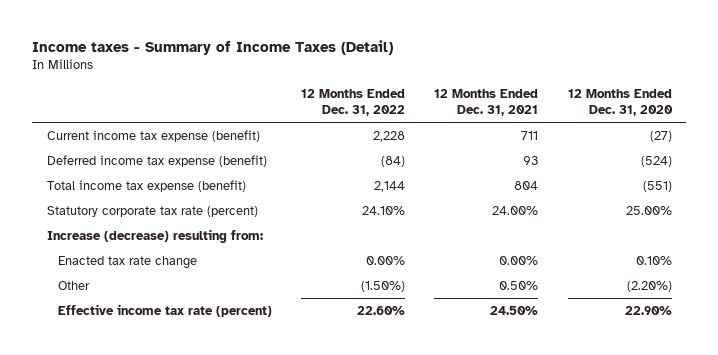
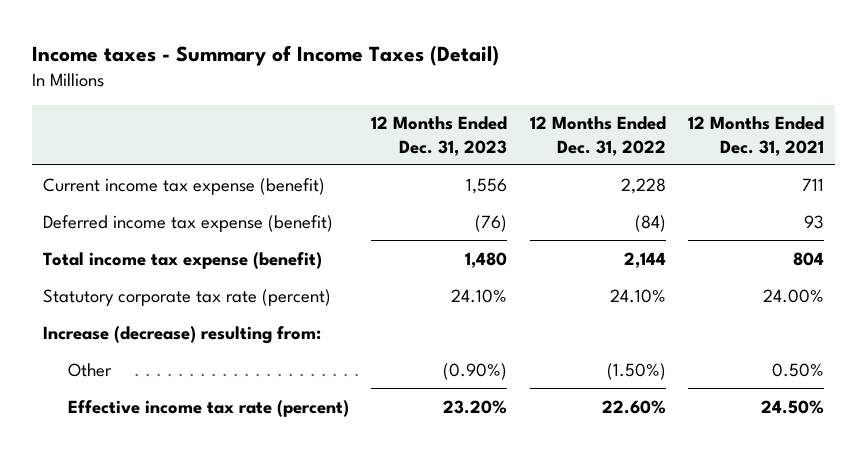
[567,89,673,116] 12 Months Ended Dec. 31, 2020 -> none
none -> [371,116,508,156] 12 Months Ended Dec. 31, 2023
[57,255,197,269] Enacted tax rate change -> none

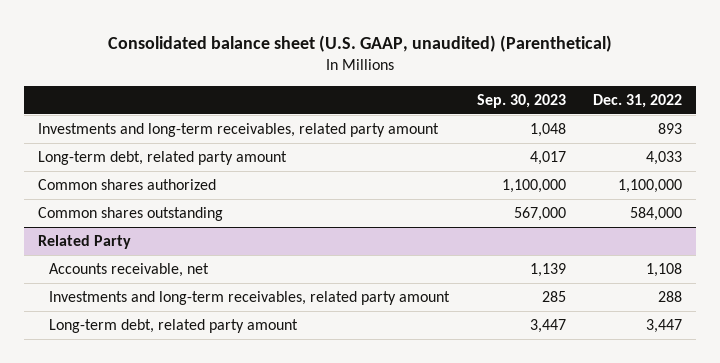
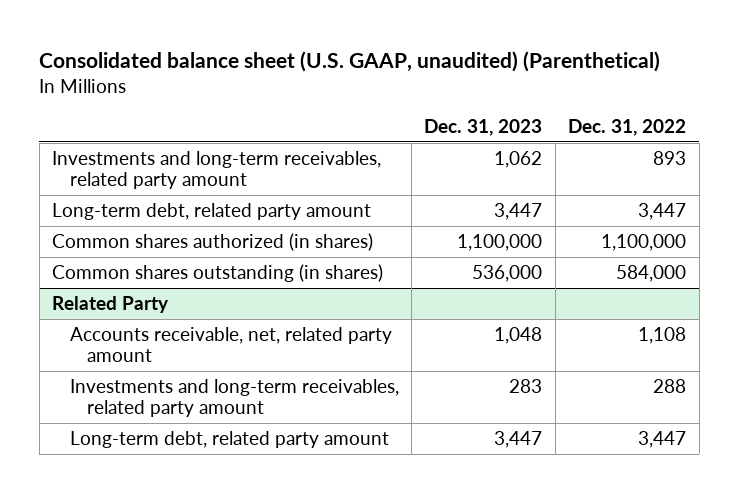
[476,93,566,108] Sep. 30, 2023 -> none
none -> [424,118,543,136] Dec. 31, 2023
[646,151,683,166] 4,033 -> [638,203,687,221] 3,447
[37,179,216,191] Common shares authorized -> [52,233,374,252] Common shares authorized (in shares)
[37,207,223,222] Common shares outstanding -> [52,264,384,283] Common shares outstanding (in shares)
[49,263,210,278] Accounts receivable, net -> [69,327,392,363] Accounts receivable, net, related party amount

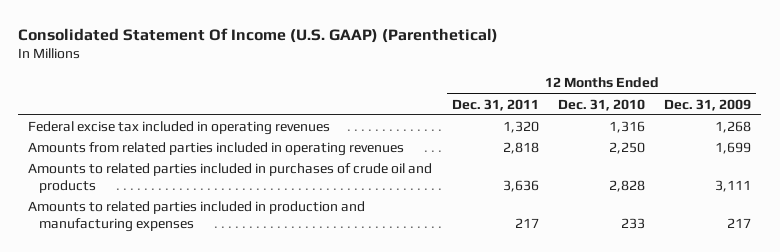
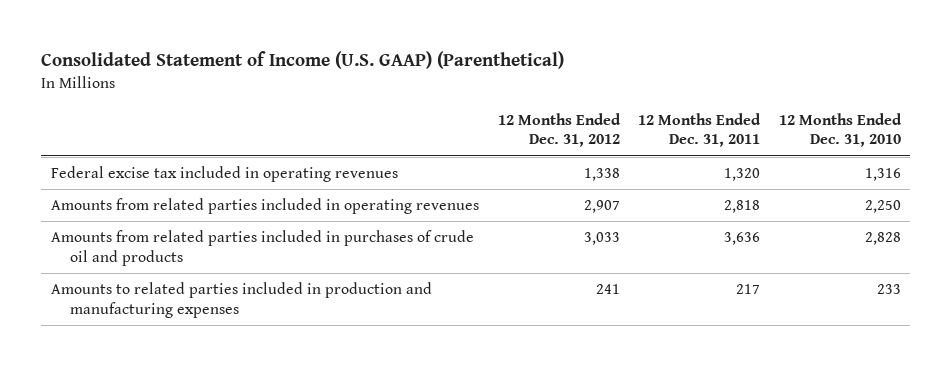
[18,27,499,43] Consolidated Statement Of Income (U.S. GAAP) (Parenthetical) -> [41,51,565,70] Consolidated Statement of Income (U.S. GAAP) (Parenthetical)
[664,98,752,111] Dec. 31, 2009 -> none
none -> [497,112,621,148] 12 Months Ended Dec. 31, 2012
[28,163,433,194] Amounts to related parties included in purchases of crude oil and products -> [50,230,474,266] Amounts from related parties included in purchases of crude oil and products

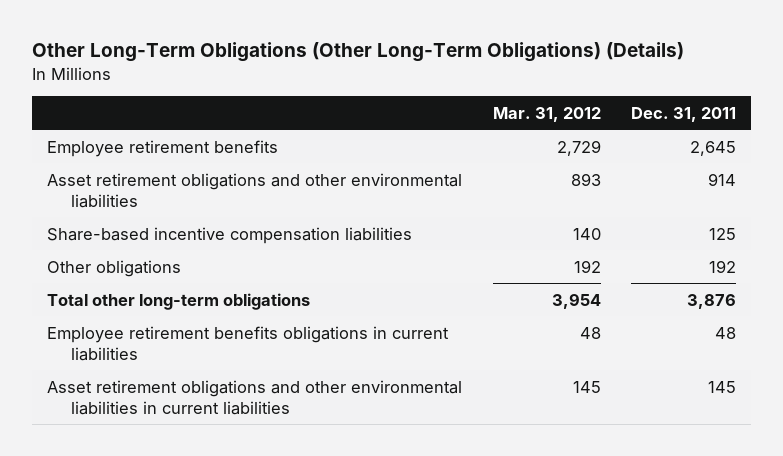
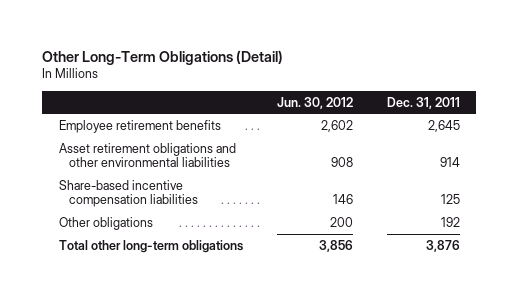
[31,42,684,63] Other Long-Term Obligations (Other Long-Term Obligations) (Details) -> [42,49,284,65] Other Long-Term Obligations (Detail)
[492,106,601,122] Mar. 31, 2012 -> none
none -> [276,96,353,109] Jun. 30, 2012
[46,325,449,361] Employee retirement benefits obligations in current liabilities -> none
[46,379,462,415] Asset retirement obligations and other environmental liabilities in current liabilities -> none

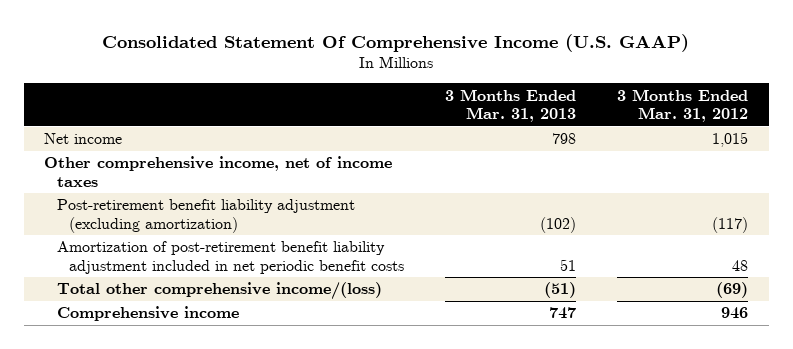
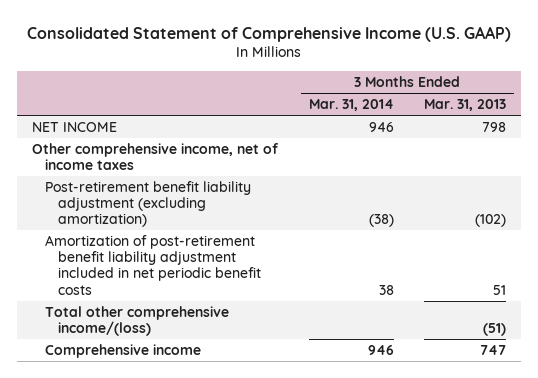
[102,33,690,52] Consolidated Statement Of Comprehensive Income (U.S. GAAP) -> [27,25,512,42] Consolidated Statement of Comprehensive Income (U.S. GAAP)
[617,88,749,123] 3 Months Ended Mar. 31, 2012 -> none
none -> [308,99,394,112] Mar. 31, 2014
[44,133,123,145] Net income -> [32,121,118,132] NET INCOME

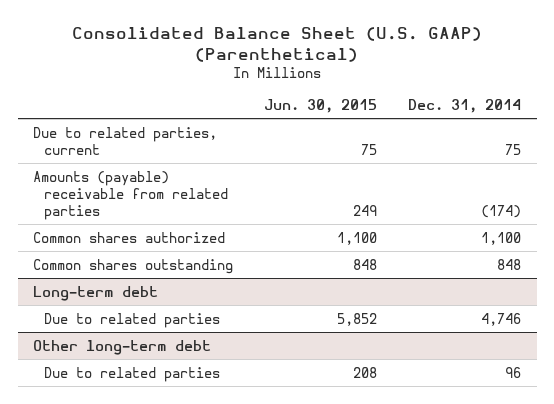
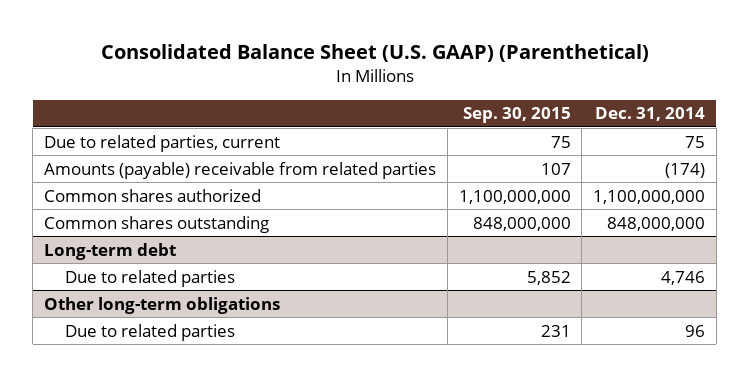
[264,99,378,114] Jun. 30, 2015 -> none
none -> [462,107,571,124] Sep. 30, 2015
[481,231,522,245] 1,100 -> [593,189,706,204] 1,100,000,000
[497,258,522,270] 848 -> [607,216,706,231] 848,000,000
[33,339,212,355] Other long-term debt -> [43,296,280,314] Other long-term obligations

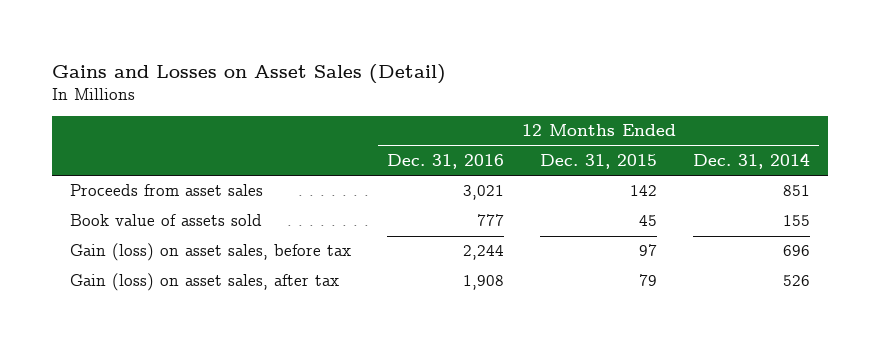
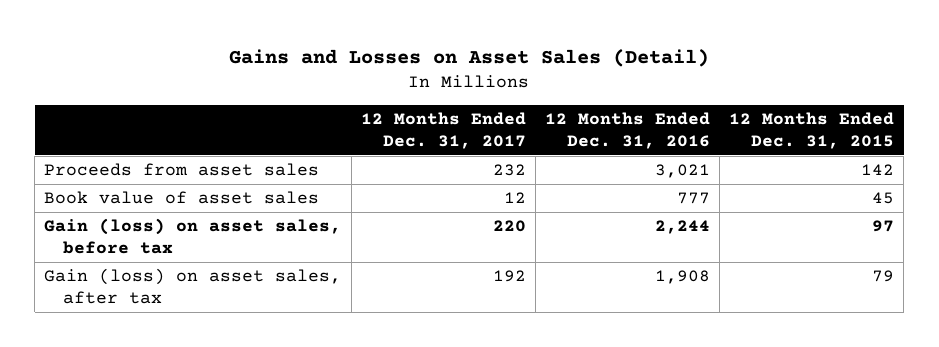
[693,152,811,169] Dec. 31, 2014 -> none
none -> [360,111,526,149] 12 Months Ended Dec. 31, 2017
[70,214,263,227] Book value of assets sold -> [44,191,320,205] Book value of asset sales

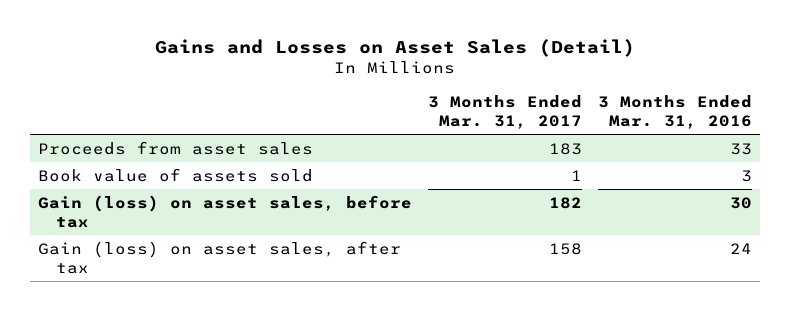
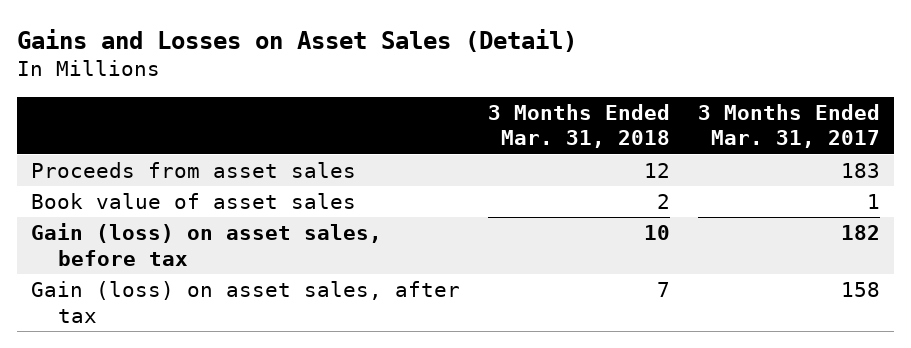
[597,94,752,129] 3 Months Ended Mar. 31, 2016 -> none
none -> [487,104,670,149] 3 Months Ended Mar. 31, 2018
[37,167,313,182] Book value of assets sold -> [30,193,356,210] Book value of asset sales

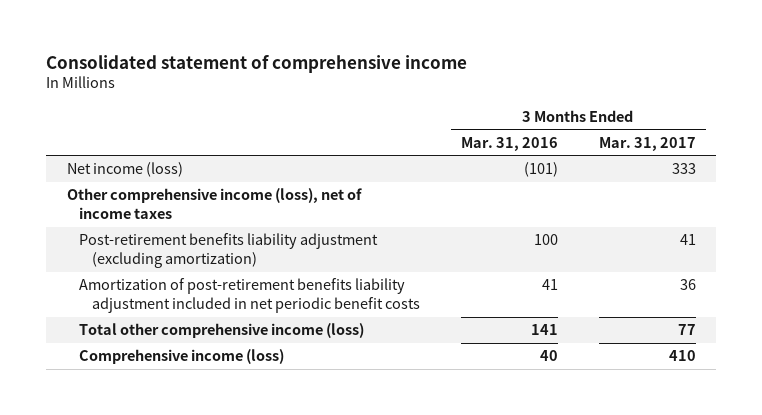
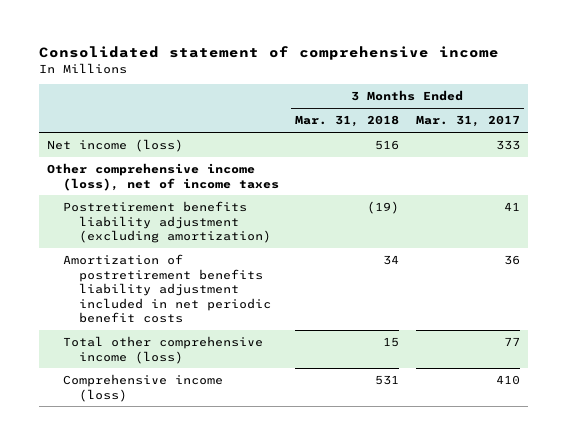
[460,136,558,151] Mar. 31, 2016 -> none
none -> [295,115,400,128] Mar. 31, 2018
[79,233,379,269] Post-retirement benefits liability adjustment (excluding amortization) -> [62,201,271,244] Postretirement benefits liability adjustment (excluding amortization)
[79,278,420,314] Amortization of post-retirement benefits liability adjustment included in net periodic benefit costs -> [62,254,271,324] Amortization of postretirement benefits liability adjustment included in net periodic benefit costs

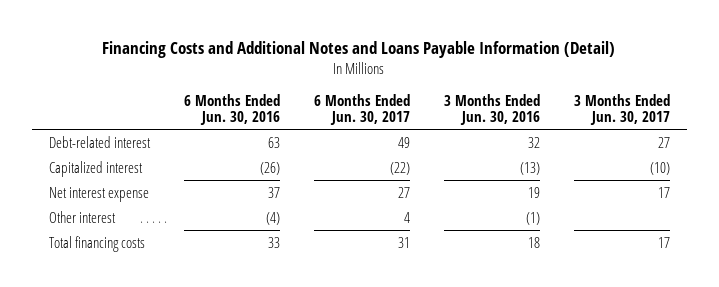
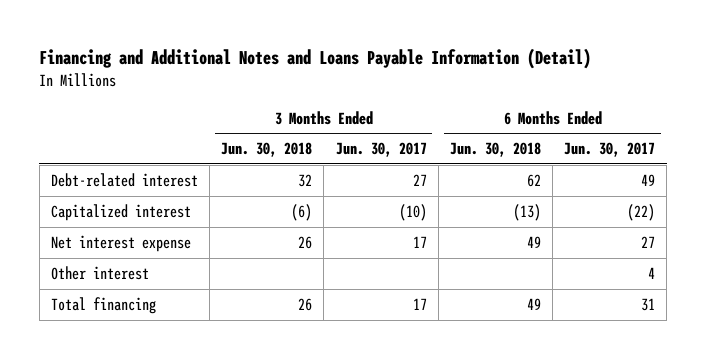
[102,41,616,59] Financing Costs and Additional Notes and Loans Payable Information (Detail) -> [39,48,592,70] Financing and Additional Notes and Loans Payable Information (Detail)
[183,93,280,126] 6 Months Ended Jun. 30, 2016 -> none
[443,93,540,126] 3 Months Ended Jun. 30, 2016 -> none
none -> [221,142,313,158] Jun. 30, 2018
none -> [449,142,541,158] Jun. 30, 2018
[48,235,145,252] Total financing costs -> [50,296,156,314] Total financing

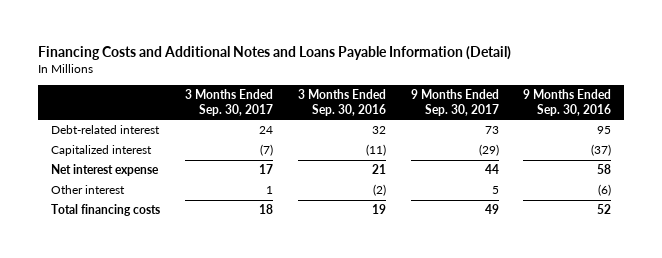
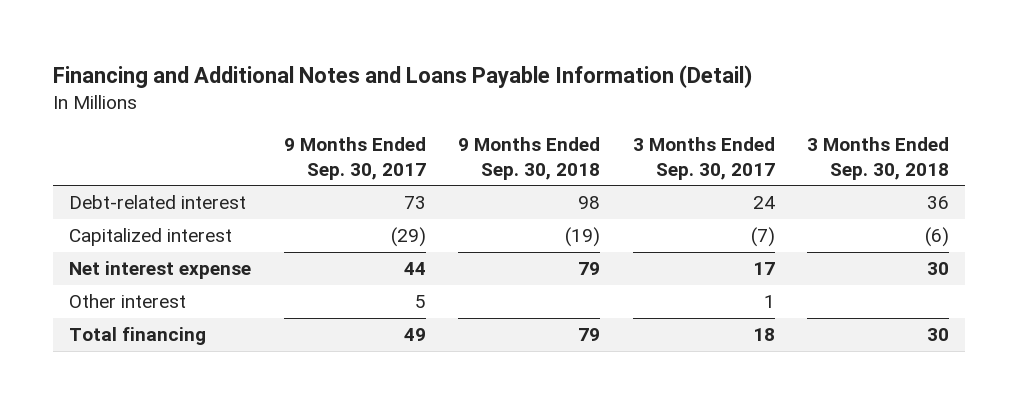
[38,46,512,61] Financing Costs and Additional Notes and Loans Payable Information (Detail) -> [52,64,752,88] Financing and Additional Notes and Loans Payable Information (Detail)
[297,89,386,116] 3 Months Ended Sep. 30, 2016 -> none
[523,89,612,116] 9 Months Ended Sep. 30, 2016 -> none
none -> [458,137,601,180] 9 Months Ended Sep. 30, 2018
none -> [807,137,950,180] 3 Months Ended Sep. 30, 2018
[50,204,160,217] Total financing costs -> [69,327,207,346] Total financing

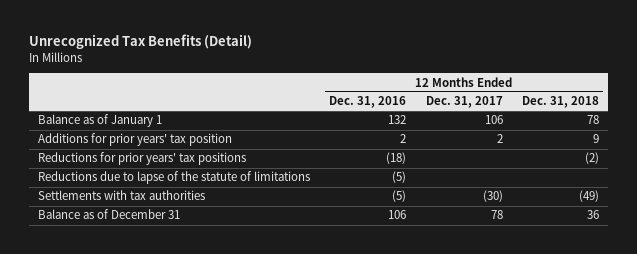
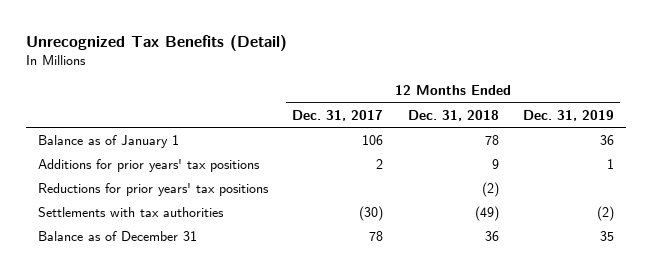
[329,96,407,109] Dec. 31, 2016 -> none
none -> [523,109,615,121] Dec. 31, 2019
[38,133,233,147] Additions for prior years' tax position -> [37,158,260,172] Additions for prior years' tax positions
[38,171,311,185] Reductions due to lapse of the statute of limitations -> none

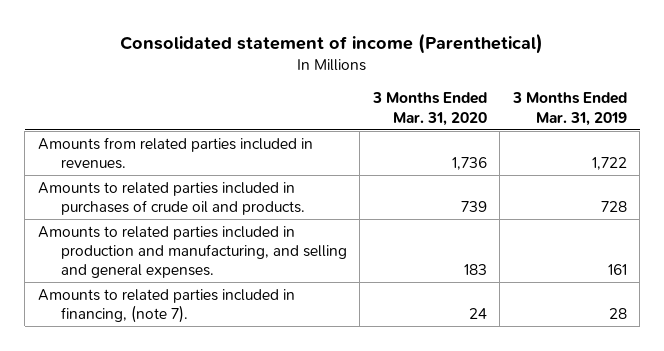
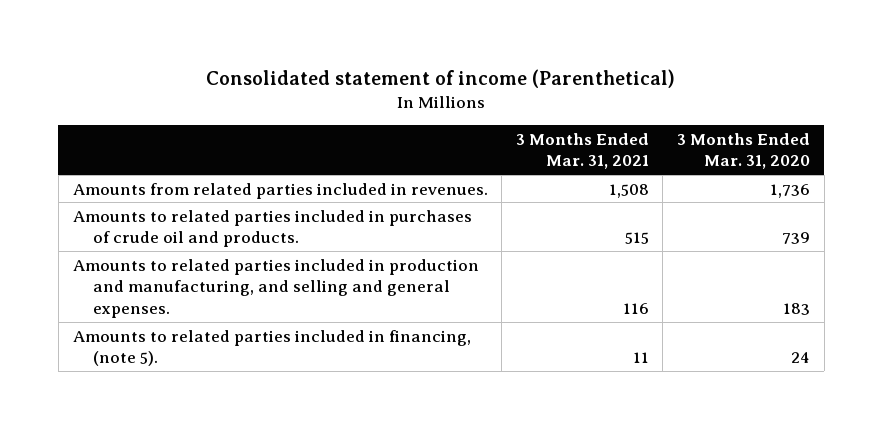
[511,92,627,126] 3 Months Ended Mar. 31, 2019 -> none
none -> [515,132,649,170] 3 Months Ended Mar. 31, 2021
[37,288,295,323] Amounts to related parties included in financing, (note 7). -> [72,329,471,367] Amounts to related parties included in financing, (note 5).

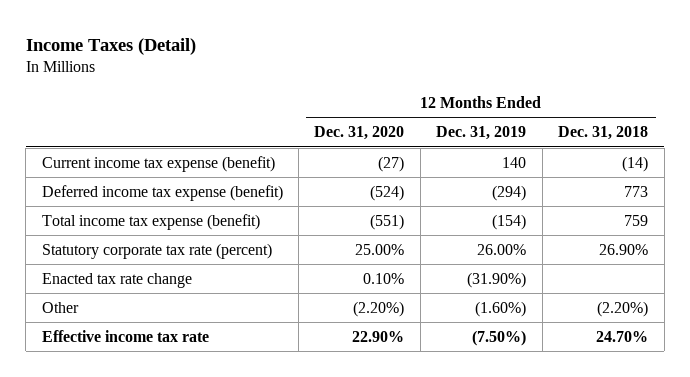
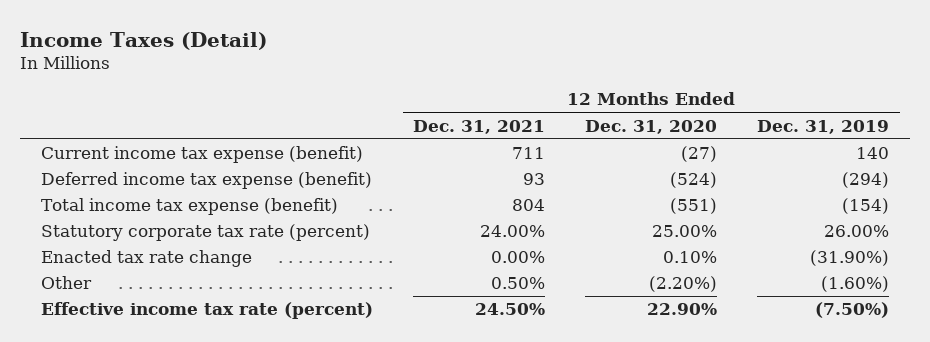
[558,126,649,141] Dec. 31, 2018 -> none
none -> [412,119,545,134] Dec. 31, 2021
[41,329,209,342] Effective income tax rate -> [40,302,373,320] Effective income tax rate (percent)

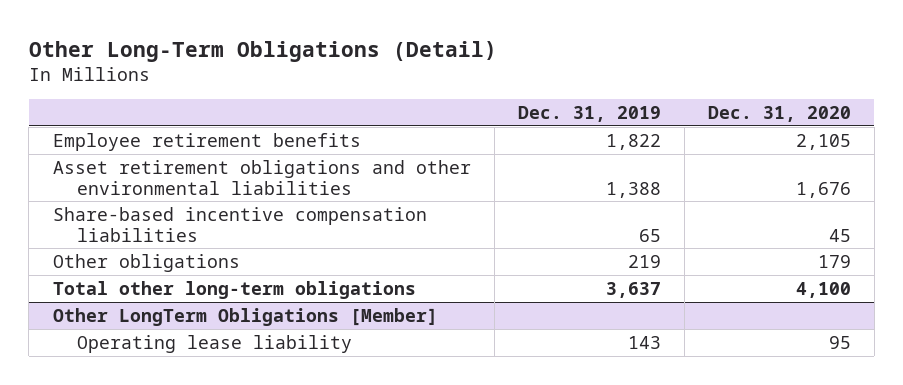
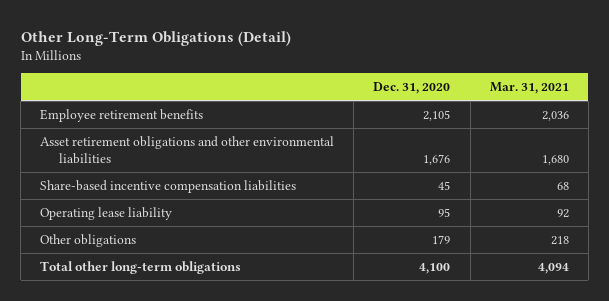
[517,106,661,123] Dec. 31, 2019 -> none
none -> [489,82,569,95] Mar. 31, 2021
none -> [40,206,173,220] Operating lease liability
[52,307,438,326] Other LongTerm Obligations [Member] -> none
[77,334,353,353] Operating lease liability -> none

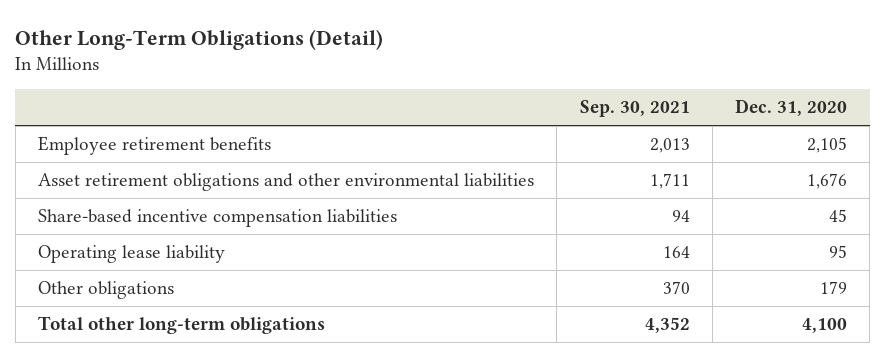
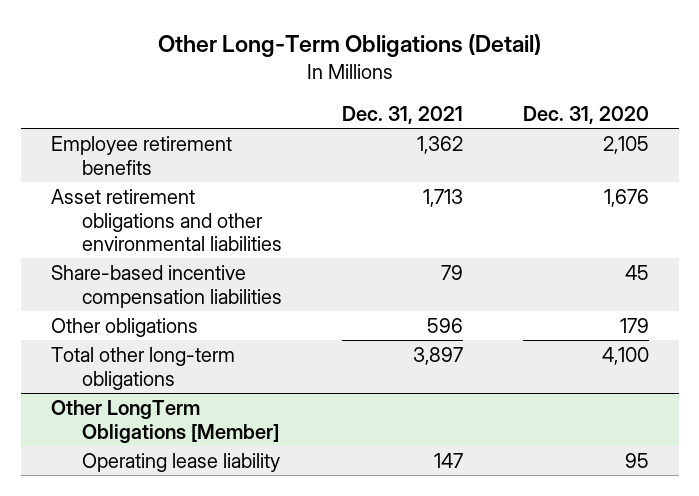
[579,100,690,118] Sep. 30, 2021 -> none
none -> [341,105,463,124] Dec. 31, 2021
[38,245,226,264] Operating lease liability -> none
none -> [50,399,279,443] Other LongTerm Obligations [Member]
none -> [81,452,280,472] Operating lease liability

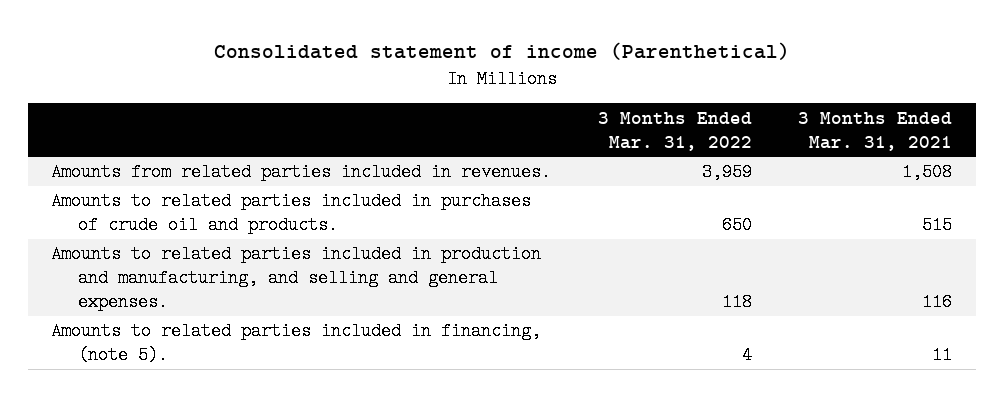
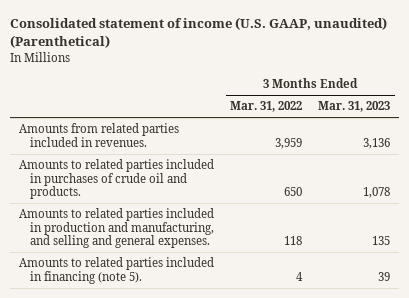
[213,41,790,60] Consolidated statement of income (Parenthetical) -> [10,17,388,49] Consolidated statement of income (U.S. GAAP, unaudited) (Parenthetical)
[798,111,953,151] 3 Months Ended Mar. 31, 2021 -> none
none -> [318,101,391,113] Mar. 31, 2023
[51,322,542,365] Amounts to related parties included in financing, (note 5). -> [18,257,214,284] Amounts to related parties included in financing (note 5).

